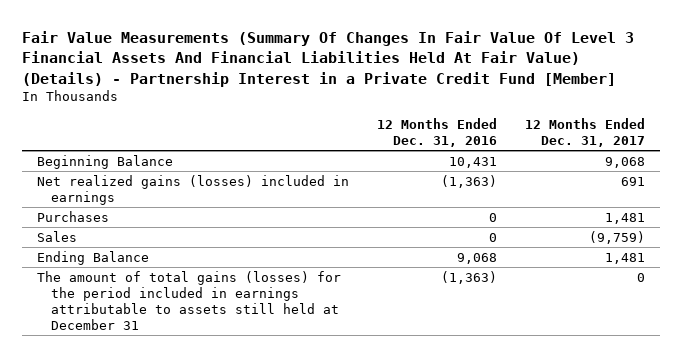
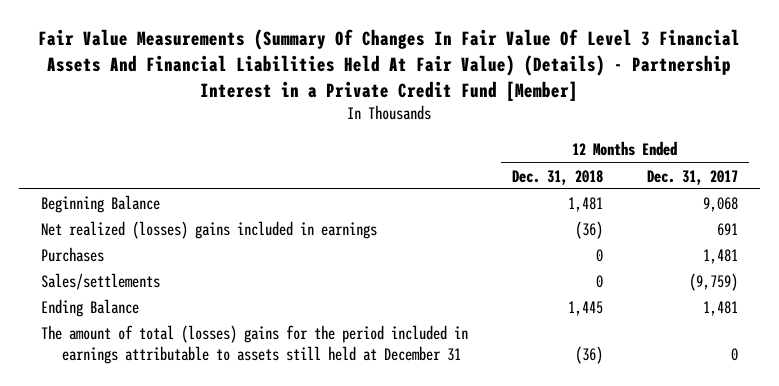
[377,118,498,148] 12 Months Ended Dec. 31, 2016 -> none
none -> [511,169,603,185] Dec. 31, 2018
[36,174,349,205] Net realized gains (losses) included in earnings -> [40,220,377,239] Net realized (losses) gains included in earnings
[36,230,77,242] Sales -> [40,272,160,290] Sales/settlements
[36,270,341,331] The amount of total gains (losses) for the period included in earnings attributable to assets still held at December 31 -> [40,324,468,364] The amount of total (losses) gains for the period included in earnings attributable to assets still held at December 31

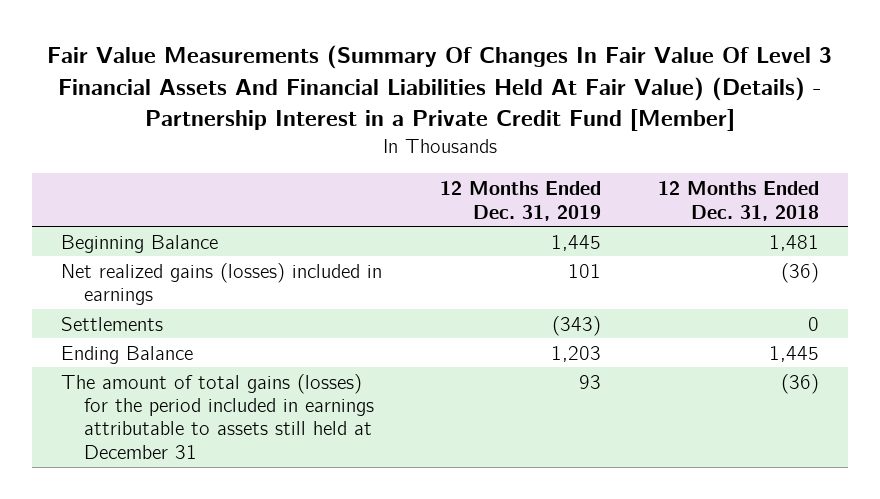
[647,169,739,185] Dec. 31, 2017 -> none
none -> [439,181,601,221] 12 Months Ended Dec. 31, 2019
[40,246,104,262] Purchases -> none
[40,220,377,239] Net realized (losses) gains included in earnings -> [60,262,382,306] Net realized gains (losses) included in earnings
[40,272,160,290] Sales/settlements -> [60,316,163,331] Settlements
[40,324,468,364] The amount of total (losses) gains for the period included in earnings attributable to assets still held at December 31 -> [60,373,374,459] The amount of total gains (losses) for the period included in earnings attributable to assets still held at December 31

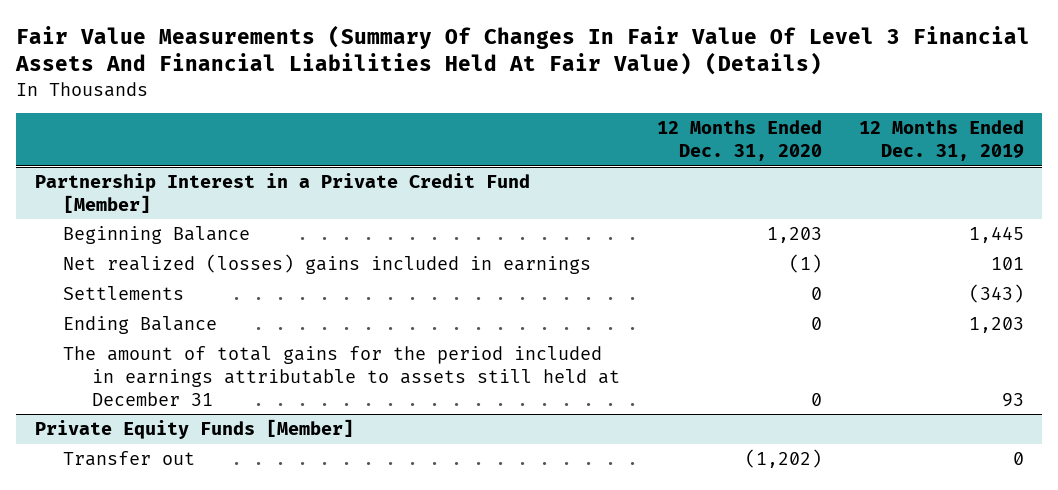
[47,45,833,132] Fair Value Measurements (Summary Of Changes In Fair Value Of Level 3 Financial Assets And Financial Liabilities Held At Fair Value) (Details) - Partnership Interest in a Private Credit Fund [Member] -> [15,24,1031,76] Fair Value Measurements (Summary Of Changes In Fair Value Of Level 3 Financial Assets And Financial Liabilities Held At Fair Value) (Details)
[658,181,820,221] 12 Months Ended Dec. 31, 2018 -> none
none -> [656,120,822,162] 12 Months Ended Dec. 31, 2020
none -> [34,173,530,213] Partnership Interest in a Private Credit Fund [Member]
[60,262,382,306] Net realized gains (losses) included in earnings -> [63,254,592,275] Net realized (losses) gains included in earnings
[60,373,374,459] The amount of total gains (losses) for the period included in earnings attributable to assets still held at December 31 -> [63,346,620,406] The amount of total gains for the period included in earnings attributable to assets still held at December 31
none -> [34,419,354,440] Private Equity Funds [Member]
none -> [63,451,196,467] Transfer out

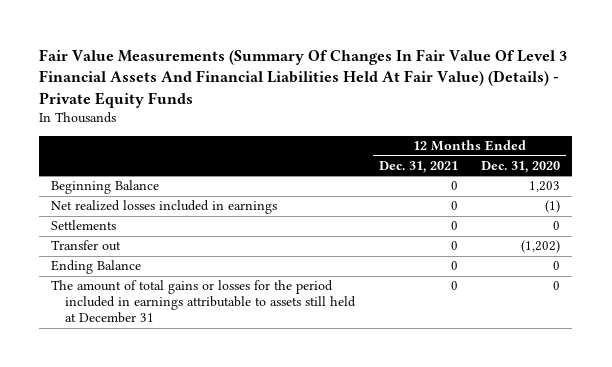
[15,24,1031,76] Fair Value Measurements (Summary Of Changes In Fair Value Of Level 3 Financial Assets And Financial Liabilities Held At Fair Value) (Details) -> [39,48,568,108] Fair Value Measurements (Summary Of Changes In Fair Value Of Level 3 Financial Assets And Financial Liabilities Held At Fair Value) (Details) - Private Equity Funds
[858,120,1024,162] 12 Months Ended Dec. 31, 2019 -> none
none -> [378,160,458,173] Dec. 31, 2021
[34,173,530,213] Partnership Interest in a Private Credit Fund [Member] -> none
[63,254,592,275] Net realized (losses) gains included in earnings -> [51,200,278,215] Net realized losses included in earnings
[63,316,218,335] Ending Balance -> none
[63,346,620,406] The amount of total gains for the period included in earnings attributable to assets still held at December 31 -> none
[34,419,354,440] Private Equity Funds [Member] -> none
none -> [51,260,142,275] Ending Balance
none -> [51,280,356,324] The amount of total gains or losses for the period included in earnings attributable to assets still held at December 31

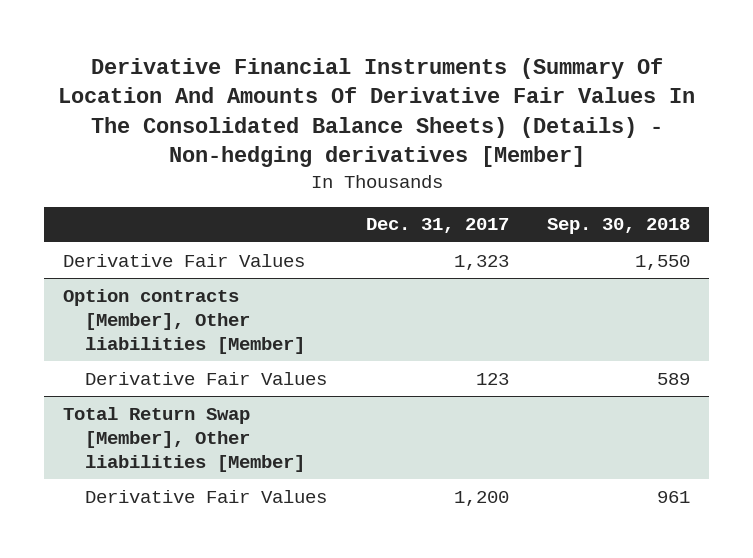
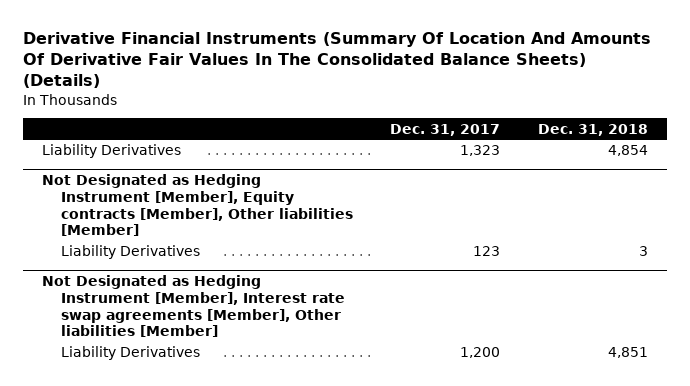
[57,57,695,168] Derivative Financial Instruments (Summary Of Location And Amounts Of Derivative Fair Values In The Consolidated Balance Sheets) (Details) - Non-hedging derivatives [Member] -> [22,31,651,89] Derivative Financial Instruments (Summary Of Location And Amounts Of Derivative Fair Values In The Consolidated Balance Sheets) (Details)
[547,218,691,235] Sep. 30, 2018 -> none
none -> [538,123,649,136] Dec. 31, 2018
[63,288,306,354] Option contracts [Member], Other liabilities [Member] -> none
[63,406,306,472] Total Return Swap [Member], Other liabilities [Member] -> none
[63,253,306,267] Derivative Fair Values -> [41,144,181,159] Liability Derivatives
none -> [41,173,353,237] Not Designated as Hedging Instrument [Member], Equity contracts [Member], Other liabilities [Member]
[85,371,328,385] Derivative Fair Values -> [60,245,200,260] Liability Derivatives
none -> [41,274,345,338] Not Designated as Hedging Instrument [Member], Interest rate swap agreements [Member], Other liabilities [Member]
[85,489,328,503] Derivative Fair Values -> [60,346,200,361] Liability Derivatives

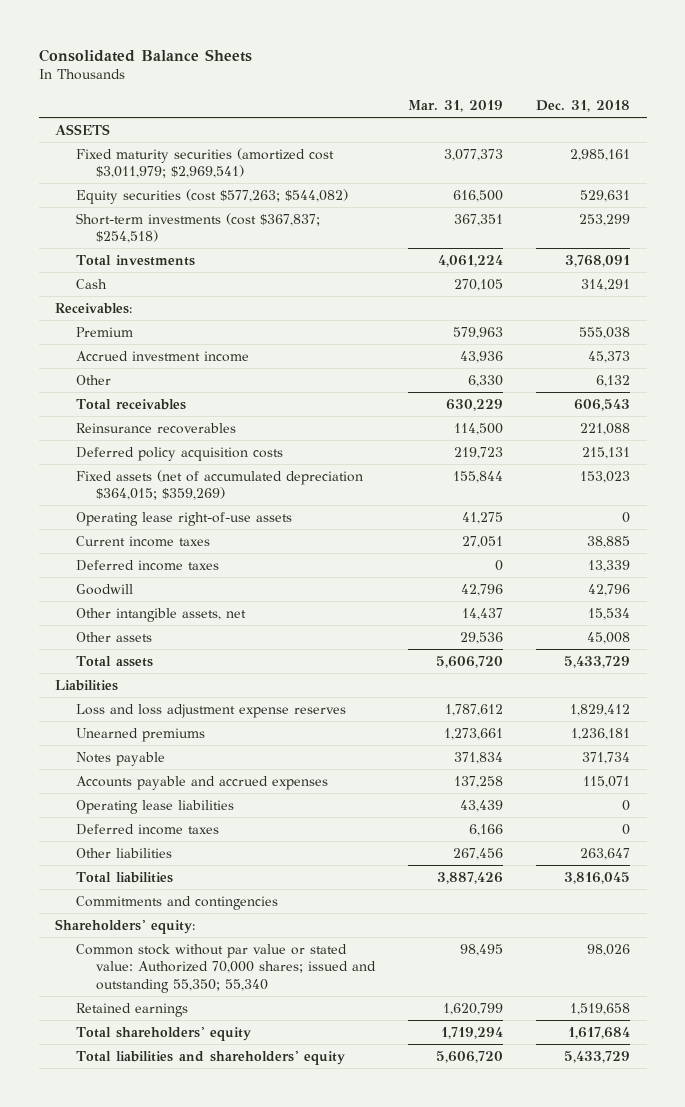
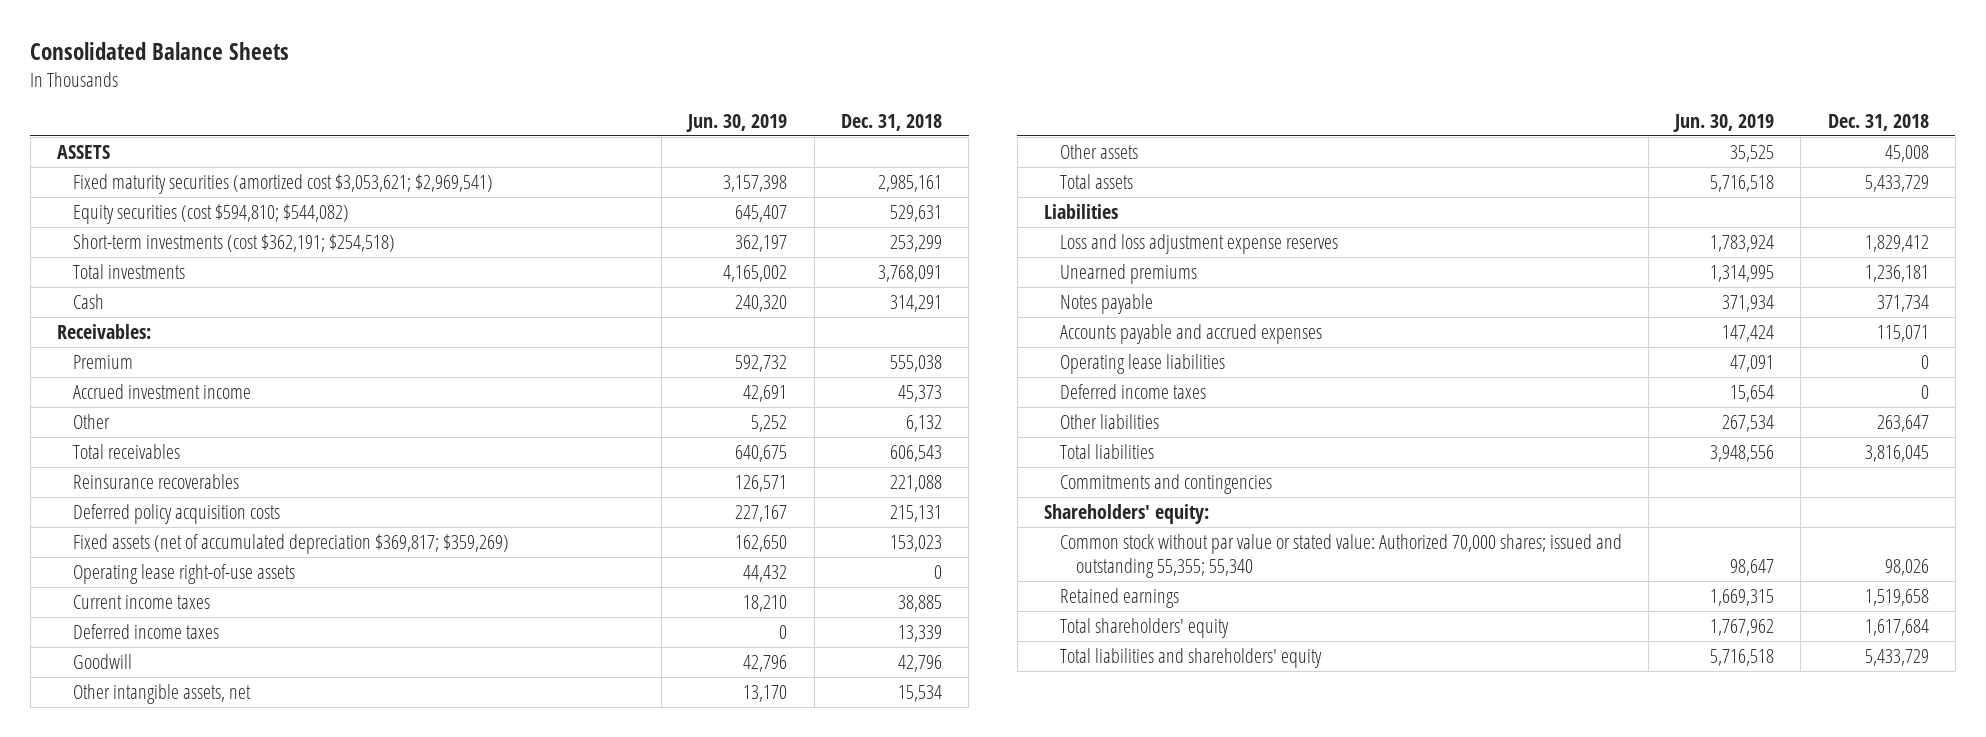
[407,100,503,113] Mar. 31, 2019 -> none
none -> [686,113,788,132] Jun. 30, 2019
[75,147,334,179] Fixed maturity securities (amortized cost $3,011,979; $2,969,541) -> [72,173,493,194] Fixed maturity securities (amortized cost $3,053,621; $2,969,541)
[75,188,348,204] Equity securities (cost $577,263; $544,082) -> [72,203,349,224] Equity securities (cost $594,810; $544,082)
[75,212,320,244] Short-term investments (cost $367,837; $254,518) -> [72,233,395,252] Short-term investments (cost $362,191; $254,518)
[75,469,363,501] Fixed assets (net of accumulated depreciation $364,015; $359,269) -> [72,533,509,554] Fixed assets (net of accumulated depreciation $369,817; $359,269)
[75,943,376,993] Common stock without par value or stated value: Authorized 70,000 shares; issued and outstanding 55,350; 55,340 -> [1059,533,1622,579] Common stock without par value or stated value: Authorized 70,000 shares; issued and outstanding 55,355; 55,340

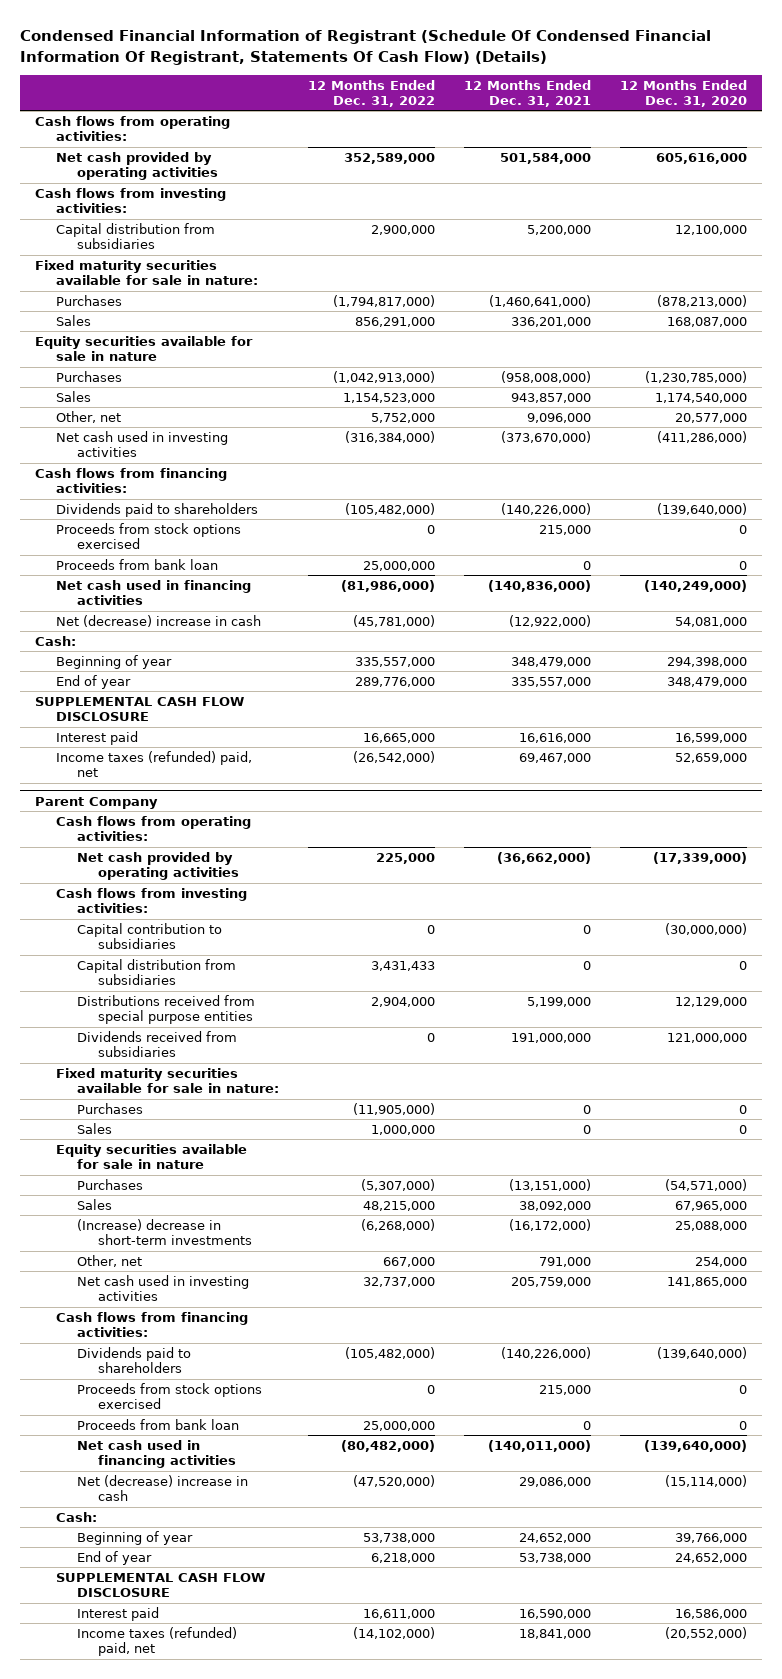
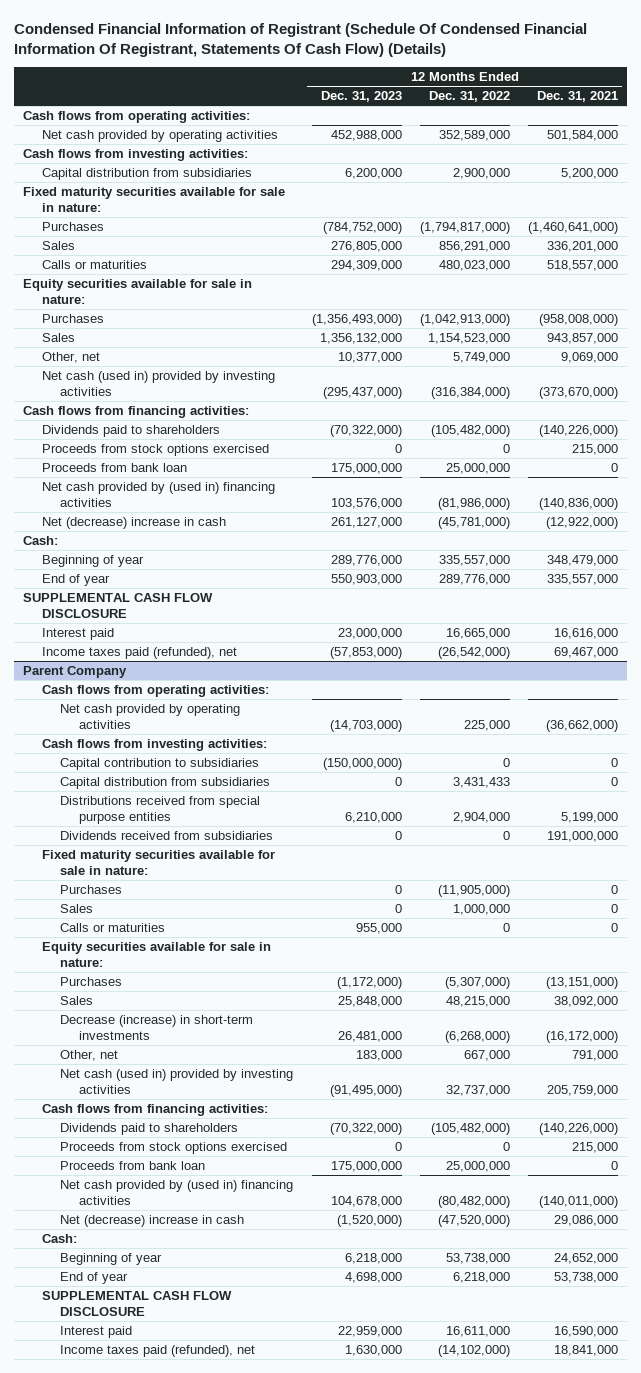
[620,79,748,108] 12 Months Ended Dec. 31, 2020 -> none
none -> [320,91,402,103] Dec. 31, 2023
none -> [41,259,147,269] Calls or maturities
[35,335,254,362] Equity securities available for sale in nature -> [23,278,253,304] Equity securities available for sale in nature:
[370,412,435,423] 5,752,000 -> [452,351,510,363] 5,749,000
[526,412,591,423] 9,096,000 -> [560,351,618,363] 9,069,000
[55,430,228,458] Net cash used in investing activities -> [41,370,275,396] Net cash (used in) provided by investing activities
[55,579,251,606] Net cash used in financing activities -> [41,481,275,507] Net cash provided by (used in) financing activities
[55,750,252,778] Income taxes (refunded) paid, net -> [41,646,237,659] Income taxes paid (refunded), net
none -> [60,922,166,932] Calls or maturities
[55,1143,247,1170] Equity securities available for sale in nature -> [41,941,271,967] Equity securities available for sale in nature:
[76,1218,252,1246] (Increase) decrease in short-term investments -> [60,1014,254,1040] Decrease (increase) in short-term investments
[76,1274,249,1302] Net cash used in investing activities -> [60,1068,294,1094] Net cash (used in) provided by investing activities
[76,1439,236,1469] Net cash used in financing activities -> [60,1179,294,1205] Net cash provided by (used in) financing activities
[76,1626,237,1657] Income taxes (refunded) paid, net -> [60,1344,256,1357] Income taxes paid (refunded), net

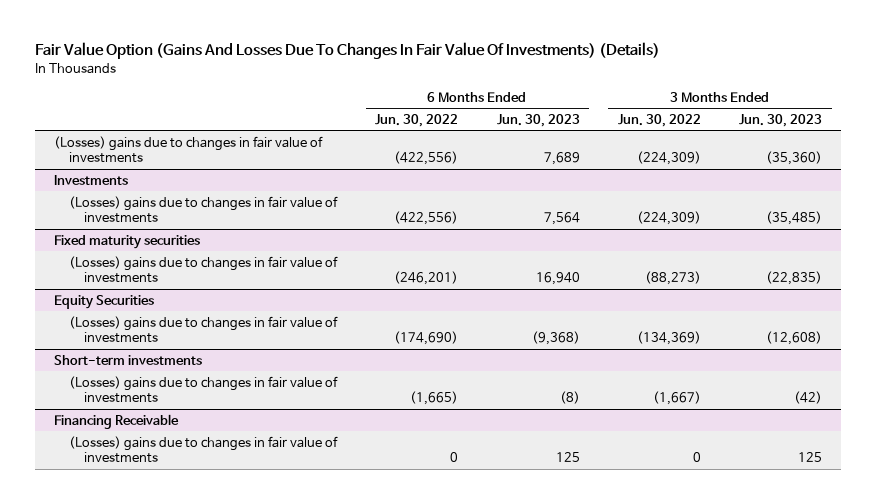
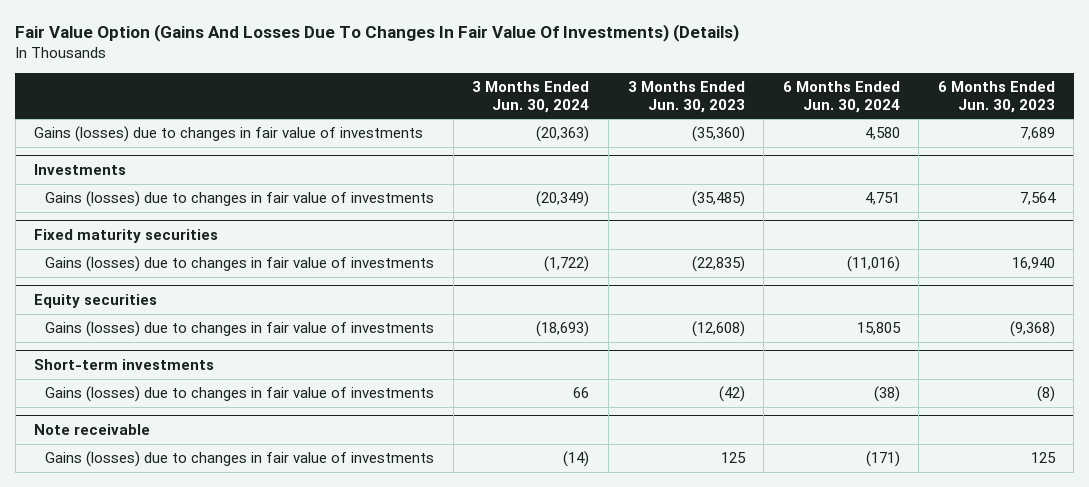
[375,114,459,128] Jun. 30, 2022 -> none
[617,114,701,128] Jun. 30, 2022 -> none
none -> [472,80,590,113] 3 Months Ended Jun. 30, 2024
none -> [782,80,900,113] 6 Months Ended Jun. 30, 2024
[53,135,323,164] (Losses) gains due to changes in fair value of investments -> [34,126,424,143] Gains (losses) due to changes in fair value of investments
[69,195,339,224] (Losses) gains due to changes in fair value of investments -> [45,191,435,208] Gains (losses) due to changes in fair value of investments
[69,255,339,284] (Losses) gains due to changes in fair value of investments -> [45,256,435,273] Gains (losses) due to changes in fair value of investments
[53,294,154,309] Equity Securities -> [34,294,158,309] Equity securities
[69,315,339,344] (Losses) gains due to changes in fair value of investments -> [45,321,435,338] Gains (losses) due to changes in fair value of investments
[69,375,339,404] (Losses) gains due to changes in fair value of investments -> [45,386,435,403] Gains (losses) due to changes in fair value of investments
[53,413,179,429] Financing Receivable -> [34,424,151,436] Note receivable
[69,435,339,464] (Losses) gains due to changes in fair value of investments -> [45,451,435,468] Gains (losses) due to changes in fair value of investments

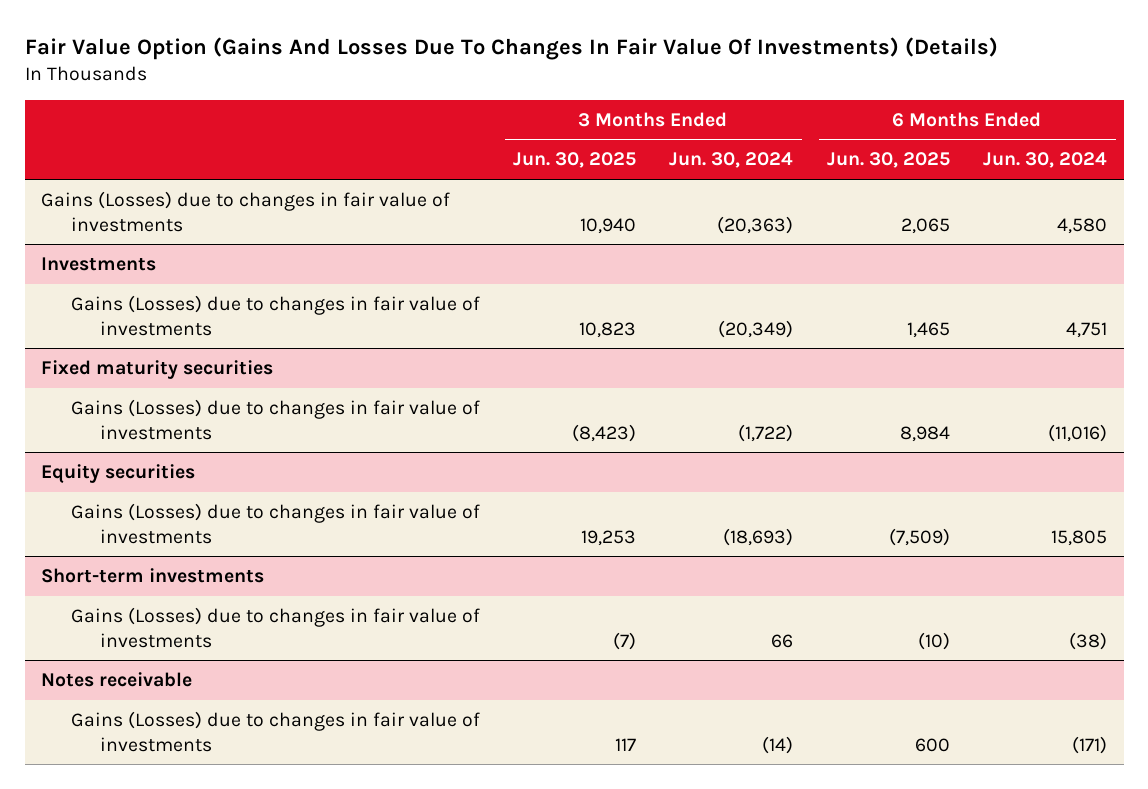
[627,80,745,113] 3 Months Ended Jun. 30, 2023 -> none
[937,80,1055,113] 6 Months Ended Jun. 30, 2023 -> none
none -> [513,152,637,169] Jun. 30, 2025
none -> [826,152,950,169] Jun. 30, 2025
[34,126,424,143] Gains (losses) due to changes in fair value of investments -> [41,190,451,232] Gains (Losses) due to changes in fair value of investments
[45,191,435,208] Gains (losses) due to changes in fair value of investments -> [70,294,480,336] Gains (Losses) due to changes in fair value of investments
[45,256,435,273] Gains (losses) due to changes in fair value of investments -> [70,398,480,440] Gains (Losses) due to changes in fair value of investments
[45,321,435,338] Gains (losses) due to changes in fair value of investments -> [70,502,480,544] Gains (Losses) due to changes in fair value of investments
[45,386,435,403] Gains (losses) due to changes in fair value of investments -> [70,606,480,648] Gains (Losses) due to changes in fair value of investments
[34,424,151,436] Note receivable -> [41,671,193,687] Notes receivable
[45,451,435,468] Gains (losses) due to changes in fair value of investments -> [70,710,480,752] Gains (Losses) due to changes in fair value of investments

